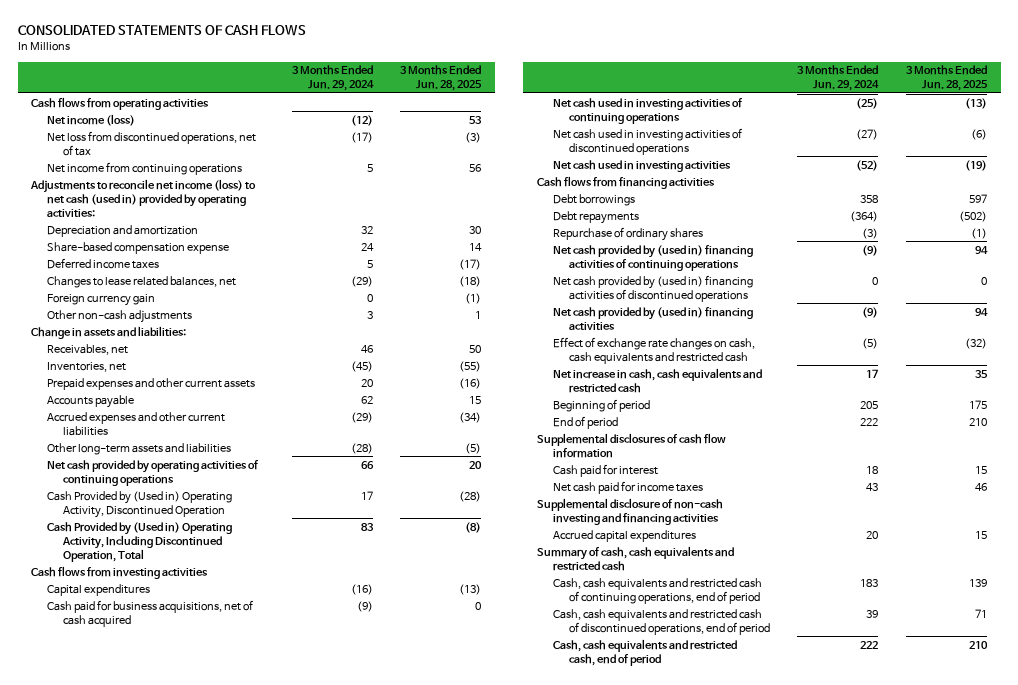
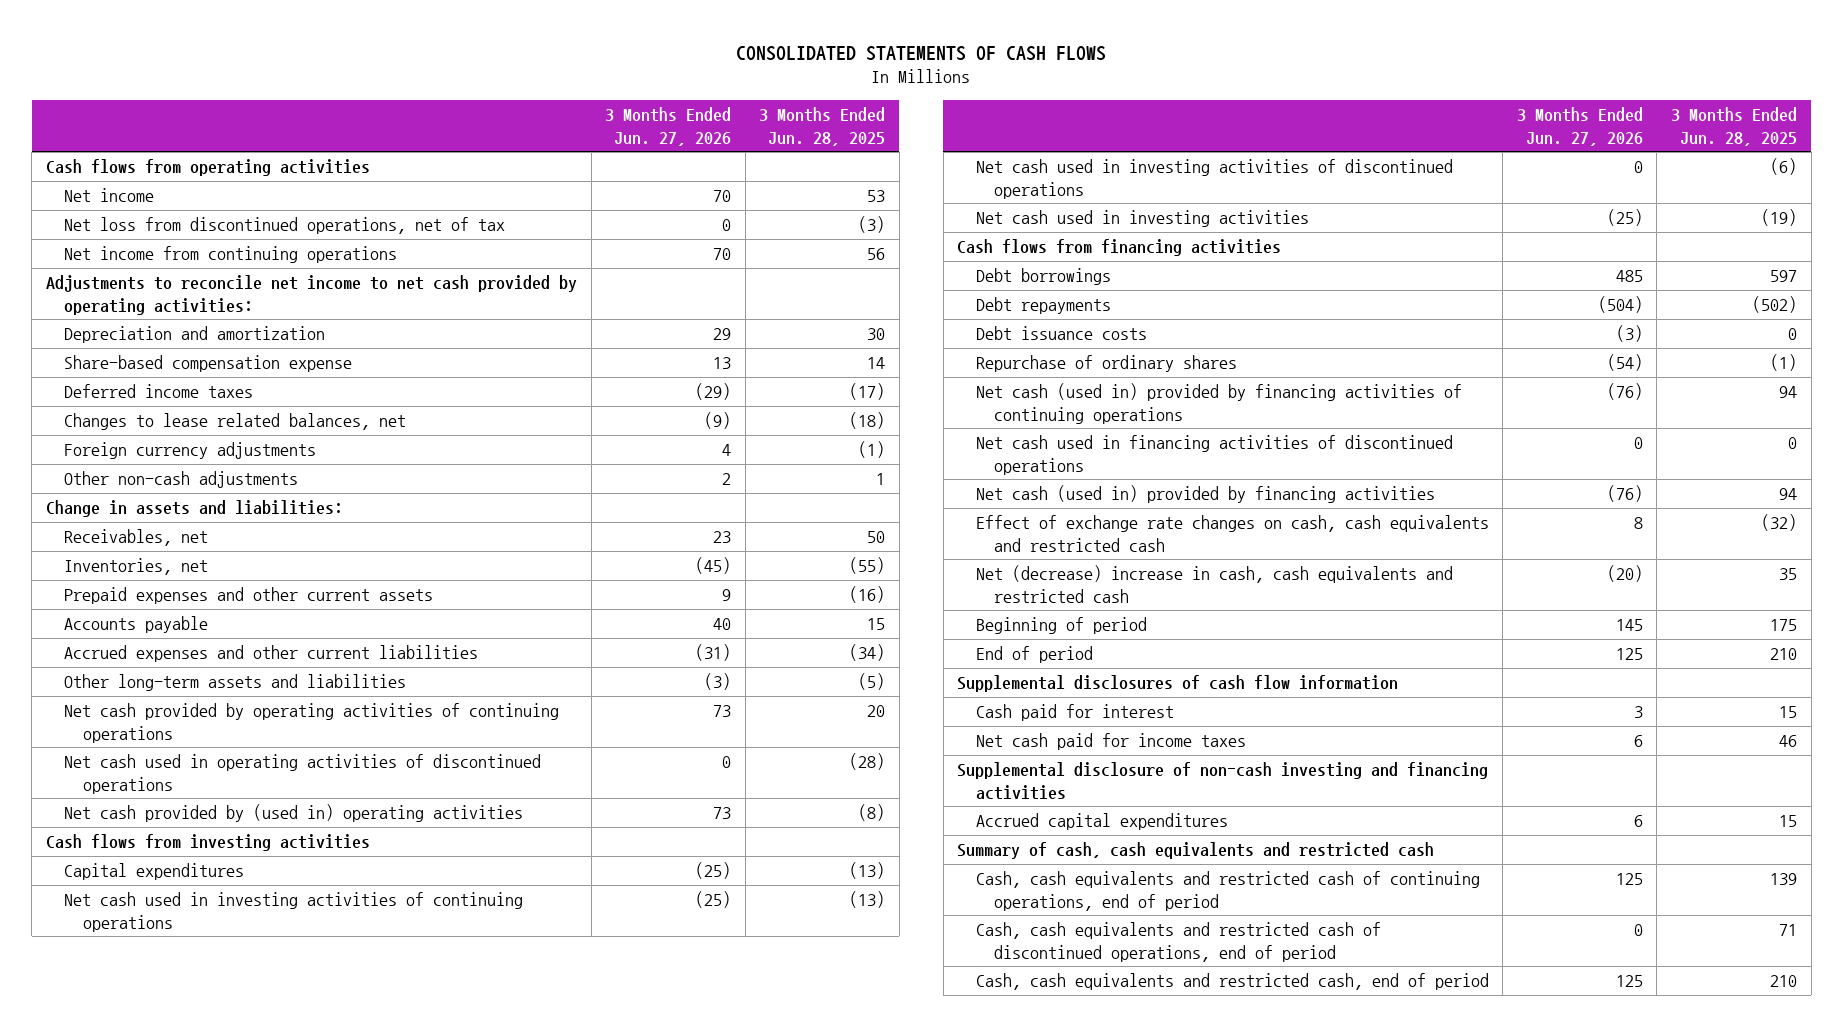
[291,65,374,92] 3 Months Ended Jun. 29, 2024 -> none
none -> [605,106,732,146] 3 Months Ended Jun. 27, 2026
[47,113,136,126] Net income (loss) -> [64,187,155,202] Net income
[30,178,257,217] Adjustments to reconcile net income (loss) to net cash (used in) provided by operating activities: -> [45,274,577,315] Adjustments to reconcile net income to net cash provided by operating activities:
[47,293,156,306] Foreign currency gain -> [64,441,317,459] Foreign currency adjustments
[47,490,233,518] Cash Provided by (Used in) Operating Activity, Discontinued Operation -> [64,753,542,794] Net cash used in operating activities of discontinued operations
[47,521,233,562] Cash Provided by (Used in) Operating Activity, Including Discontinued Operation, Total -> [64,803,524,822] Net cash provided by (used in) operating activities
[47,599,254,627] Cash paid for business acquisitions, net of cash acquired -> none
none -> [975,325,1147,340] Debt issuance costs
[552,244,753,271] Net cash provided by (used in) financing activities of continuing operations -> [975,382,1462,424] Net cash (used in) provided by financing activities of continuing operations
[552,274,753,302] Net cash provided by (used in) financing activities of discontinued operations -> [975,434,1453,475] Net cash used in financing activities of discontinued operations
[552,306,753,330] Net cash provided by (used in) financing activities -> [975,484,1435,503] Net cash (used in) provided by financing activities
[552,367,762,393] Net increase in cash, cash equivalents and restricted cash -> [975,564,1453,603] Net (decrease) increase in cash, cash equivalents and restricted cash

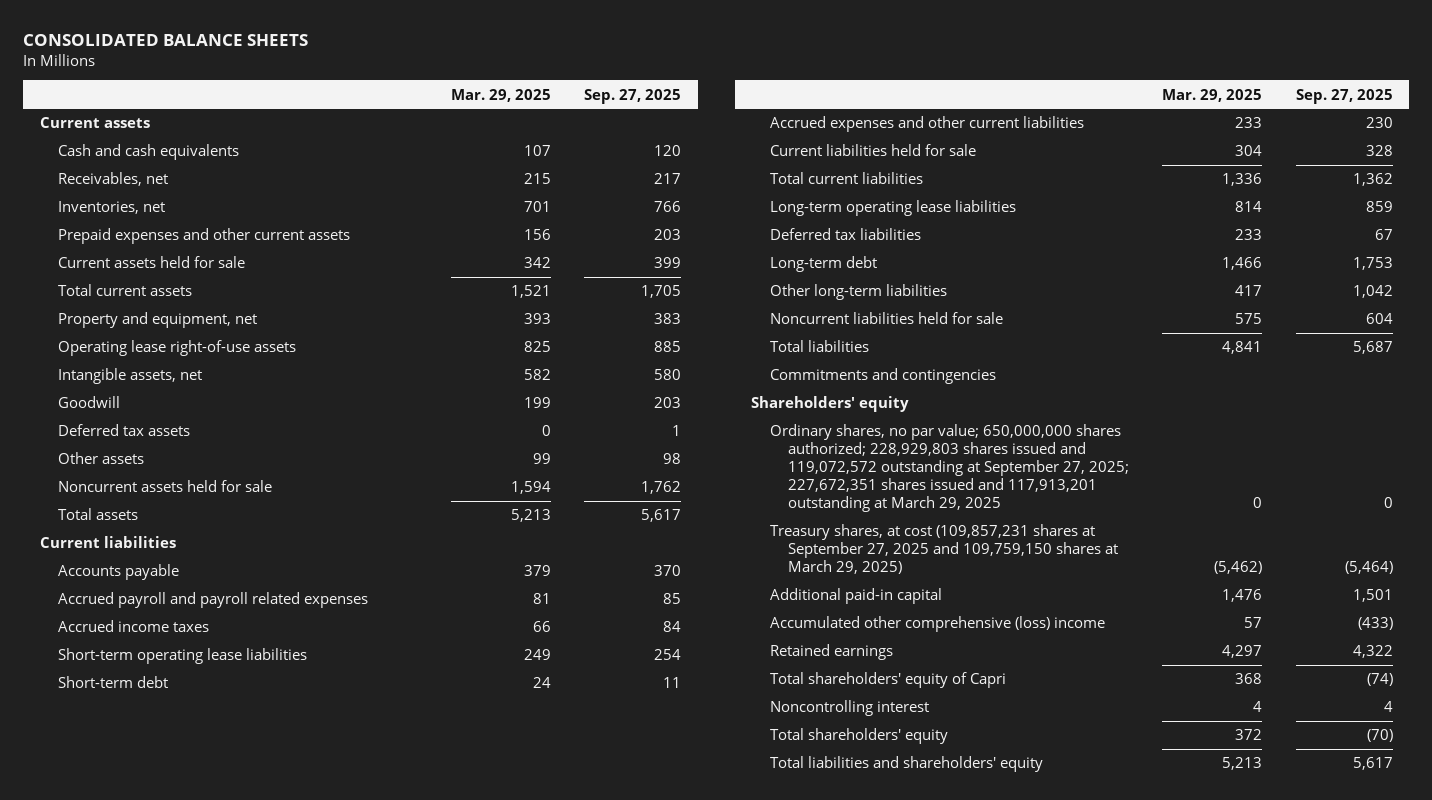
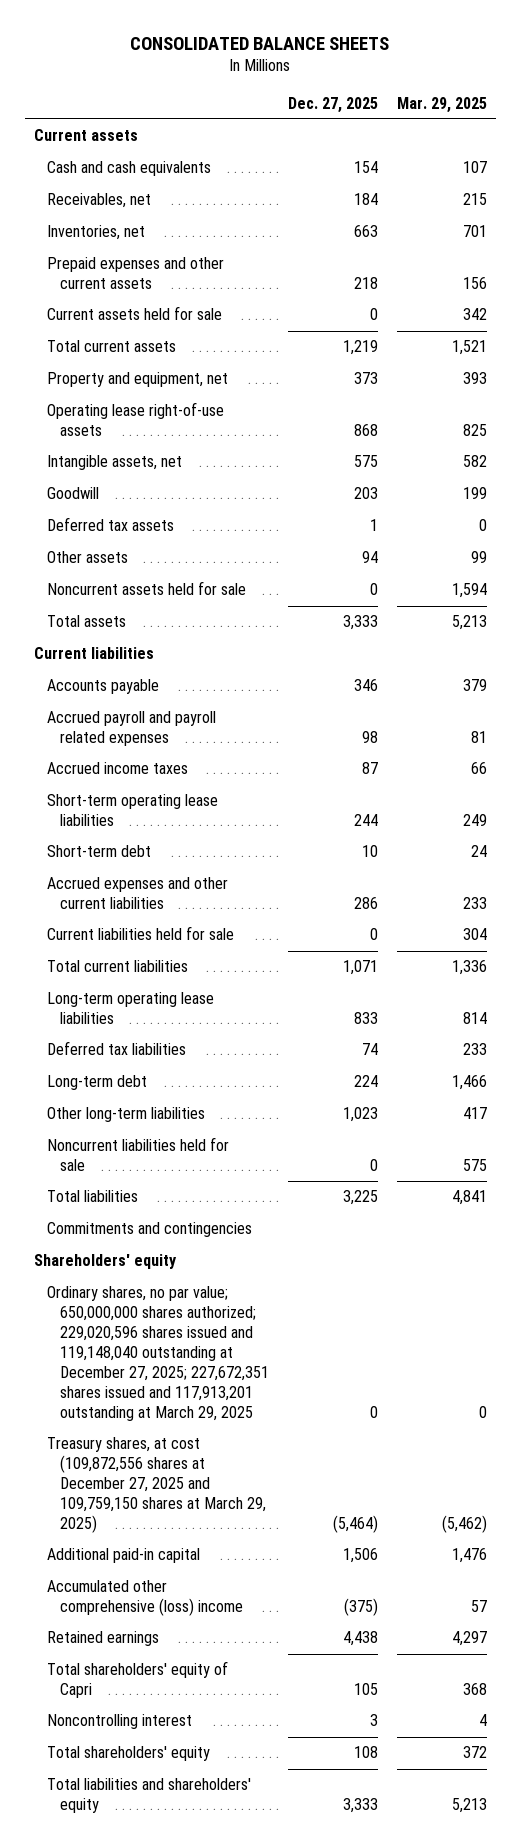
[584,88,682,104] Sep. 27, 2025 -> none
none -> [287,96,378,113] Dec. 27, 2025
[769,424,1129,513] Ordinary shares, no par value; 650,000,000 shares authorized; 228,929,803 shares issued and 119,072,572 outstanding at September 27, 2025; 227,672,351 shares issued and 117,913,201 outstanding at March 29, 2025 -> [47,1286,270,1421] Ordinary shares, no par value; 650,000,000 shares authorized; 229,020,596 shares issued and 119,148,040 outstanding at December 27, 2025; 227,672,351 shares issued and 117,913,201 outstanding at March 29, 2025
[769,524,1118,575] Treasury shares, at cost (109,857,231 shares at September 27, 2025 and 109,759,150 shares at March 29, 2025) -> [47,1437,267,1533] Treasury shares, at cost (109,872,556 shares at December 27, 2025 and 109,759,150 shares at March 29, 2025)

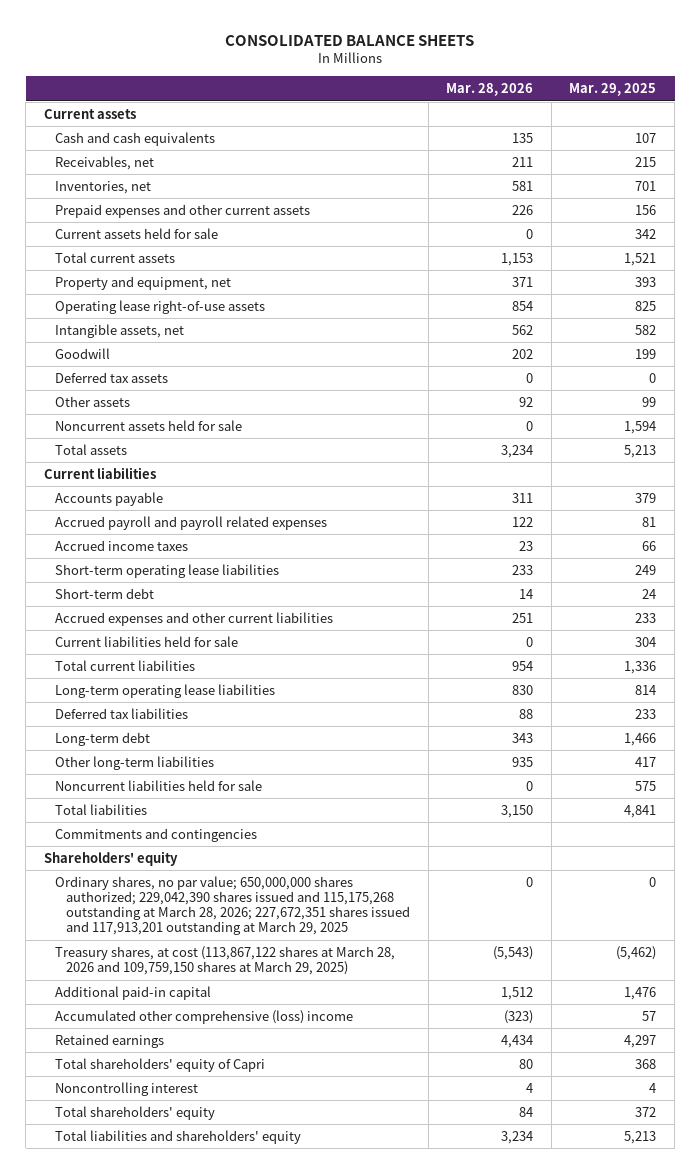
[287,96,378,113] Dec. 27, 2025 -> none
none -> [446,83,534,97] Mar. 28, 2026
[47,1286,270,1421] Ordinary shares, no par value; 650,000,000 shares authorized; 229,020,596 shares issued and 119,148,040 outstanding at December 27, 2025; 227,672,351 shares issued and 117,913,201 outstanding at March 29, 2025 -> [55,875,411,936] Ordinary shares, no par value; 650,000,000 shares authorized; 229,042,390 shares issued and 115,175,268 outstanding at March 28, 2026; 227,672,351 shares issued and 117,913,201 outstanding at March 29, 2025
[47,1437,267,1533] Treasury shares, at cost (109,872,556 shares at December 27, 2025 and 109,759,150 shares at March 29, 2025) -> [55,945,396,976] Treasury shares, at cost (113,867,122 shares at March 28, 2026 and 109,759,150 shares at March 29, 2025)

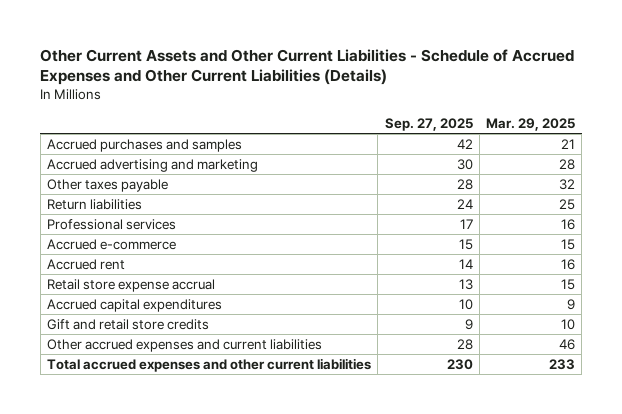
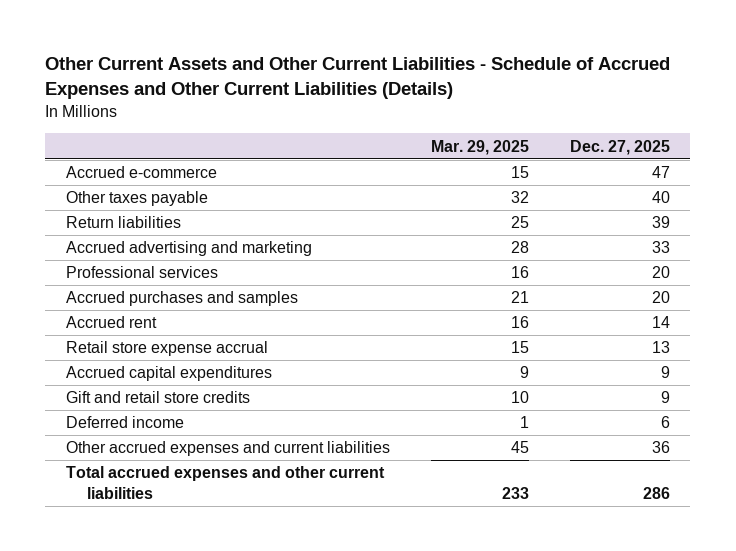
[384,117,473,131] Sep. 27, 2025 -> none
none -> [569,139,670,155] Dec. 27, 2025
[46,238,176,250] Accrued e-commerce -> [65,166,217,179] Accrued e-commerce
[46,158,258,172] Accrued advertising and marketing -> [65,241,312,257] Accrued advertising and marketing
[46,138,242,152] Accrued purchases and samples -> [65,291,298,307] Accrued purchases and samples
none -> [65,416,184,429] Deferred income
[559,338,576,350] 46 -> [510,441,529,454] 45

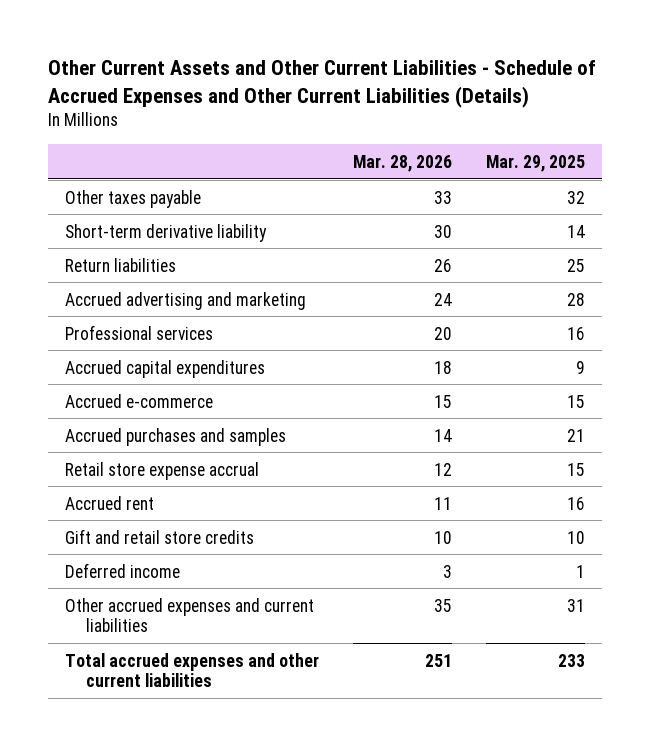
[569,139,670,155] Dec. 27, 2025 -> none
none -> [352,154,452,172] Mar. 28, 2026
none -> [64,223,267,242] Short-term derivative liability
[65,366,272,382] Accrued capital expenditures -> [64,359,265,378] Accrued capital expenditures
[65,166,217,179] Accrued e-commerce -> [64,393,213,408] Accrued e-commerce
[65,316,157,329] Accrued rent -> [64,495,154,510] Accrued rent
[510,441,529,454] 45 -> [567,598,586,612] 31

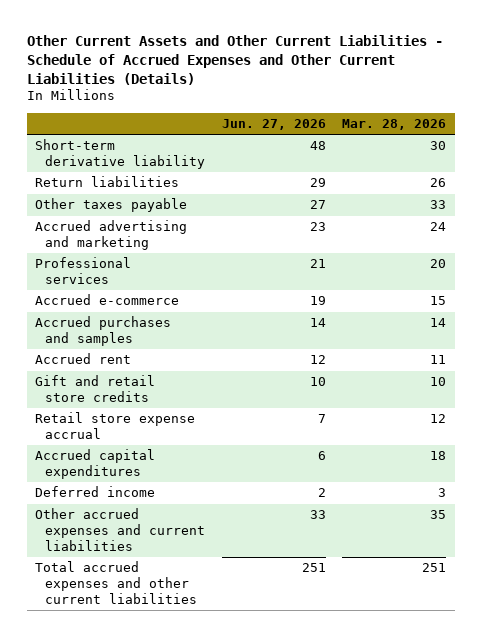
[486,154,586,172] Mar. 29, 2025 -> none
none -> [221,119,326,131] Jun. 27, 2026
[64,189,201,208] Other taxes payable -> [35,198,188,213] Other taxes payable
[64,461,259,480] Retail store expense accrual -> [35,412,196,440] Retail store expense accrual
[64,359,265,378] Accrued capital expenditures -> [35,449,156,480] Accrued capital expenditures

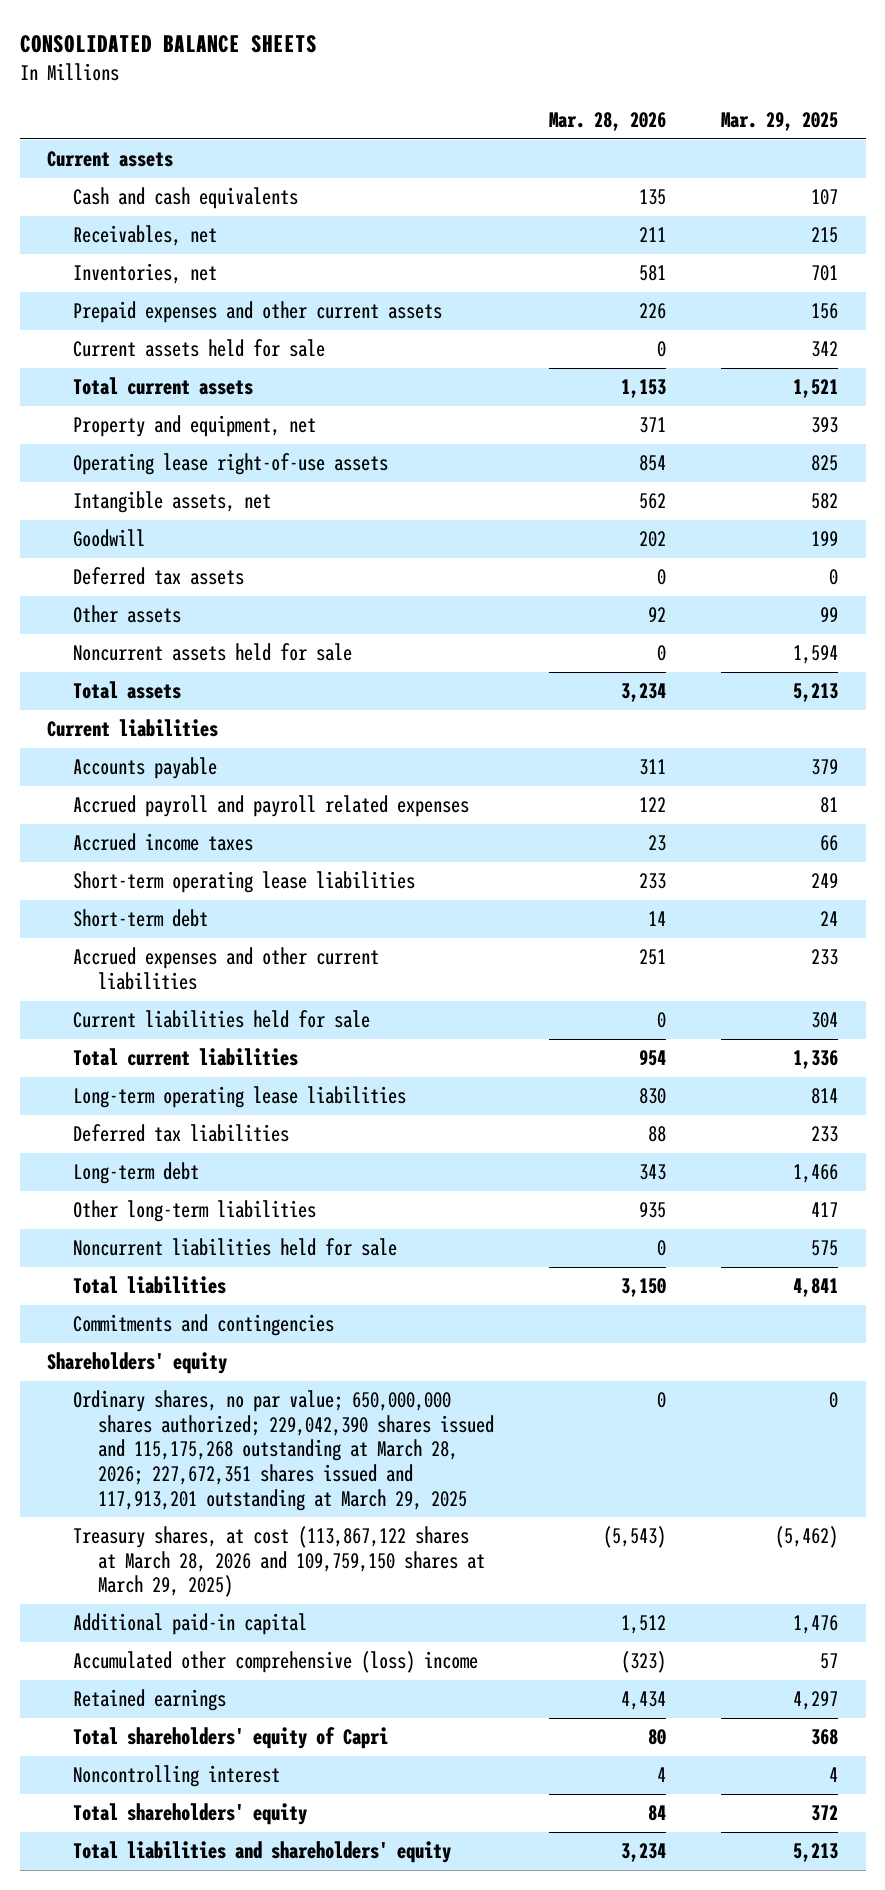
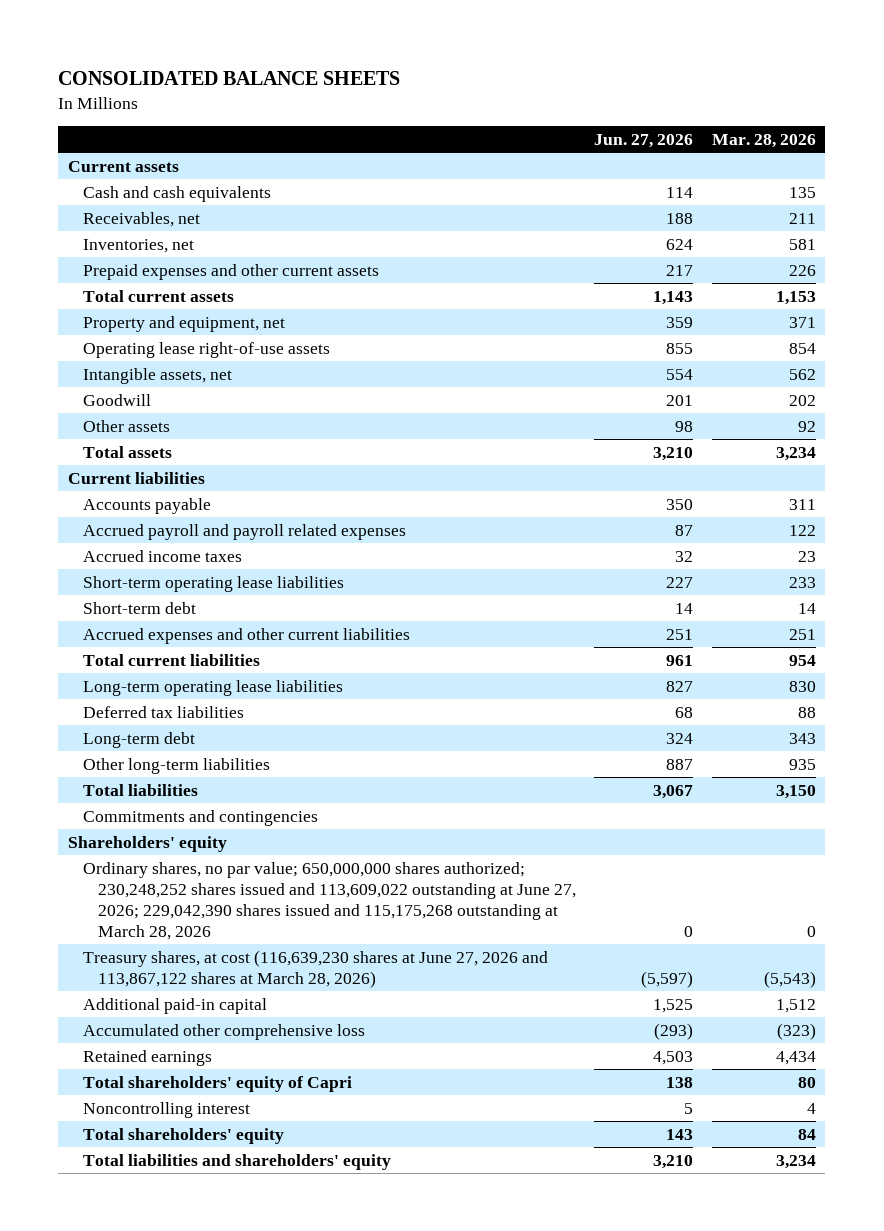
[721,112,839,132] Mar. 29, 2025 -> none
none -> [594,133,694,148] Jun. 27, 2026
[72,339,325,358] Current assets held for sale -> none
[72,567,244,586] Deferred tax assets -> none
[72,643,352,662] Noncurrent assets held for sale -> none
[72,1010,370,1029] Current liabilities held for sale -> none
[72,1238,397,1257] Noncurrent liabilities held for sale -> none
[72,1390,495,1511] Ordinary shares, no par value; 650,000,000 shares authorized; 229,042,390 shares issued and 115,175,268 outstanding at March 28, 2026; 227,672,351 shares issued and 117,913,201 outstanding at March 29, 2025 -> [82,861,576,941] Ordinary shares, no par value; 650,000,000 shares authorized; 230,248,252 shares issued and 113,609,022 outstanding at June 27, 2026; 229,042,390 shares issued and 115,175,268 outstanding at March 28, 2026
[72,1526,486,1598] Treasury shares, at cost (113,867,122 shares at March 28, 2026 and 109,759,150 shares at March 29, 2025) -> [82,949,548,988] Treasury shares, at cost (116,639,230 shares at June 27, 2026 and 113,867,122 shares at March 28, 2026)
[72,1651,478,1674] Accumulated other comprehensive (loss) income -> [82,1023,365,1040] Accumulated other comprehensive loss

